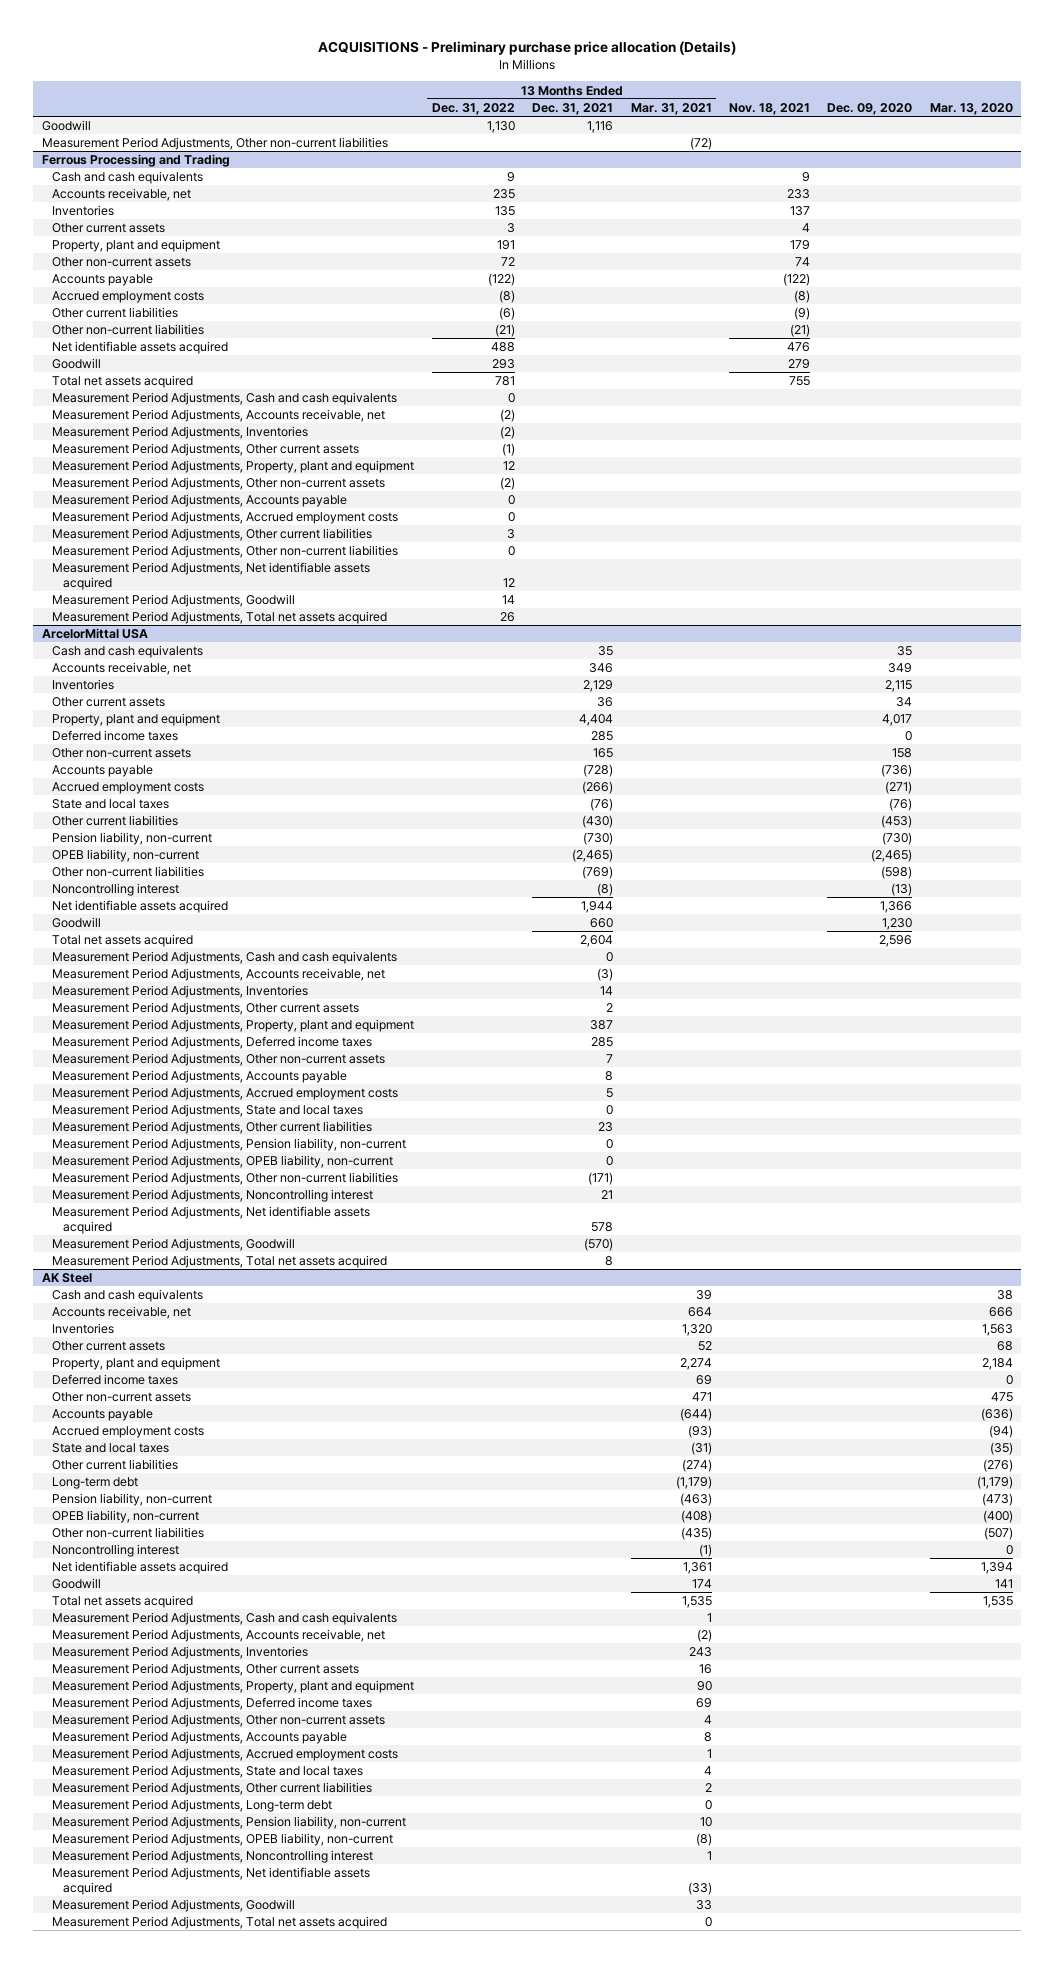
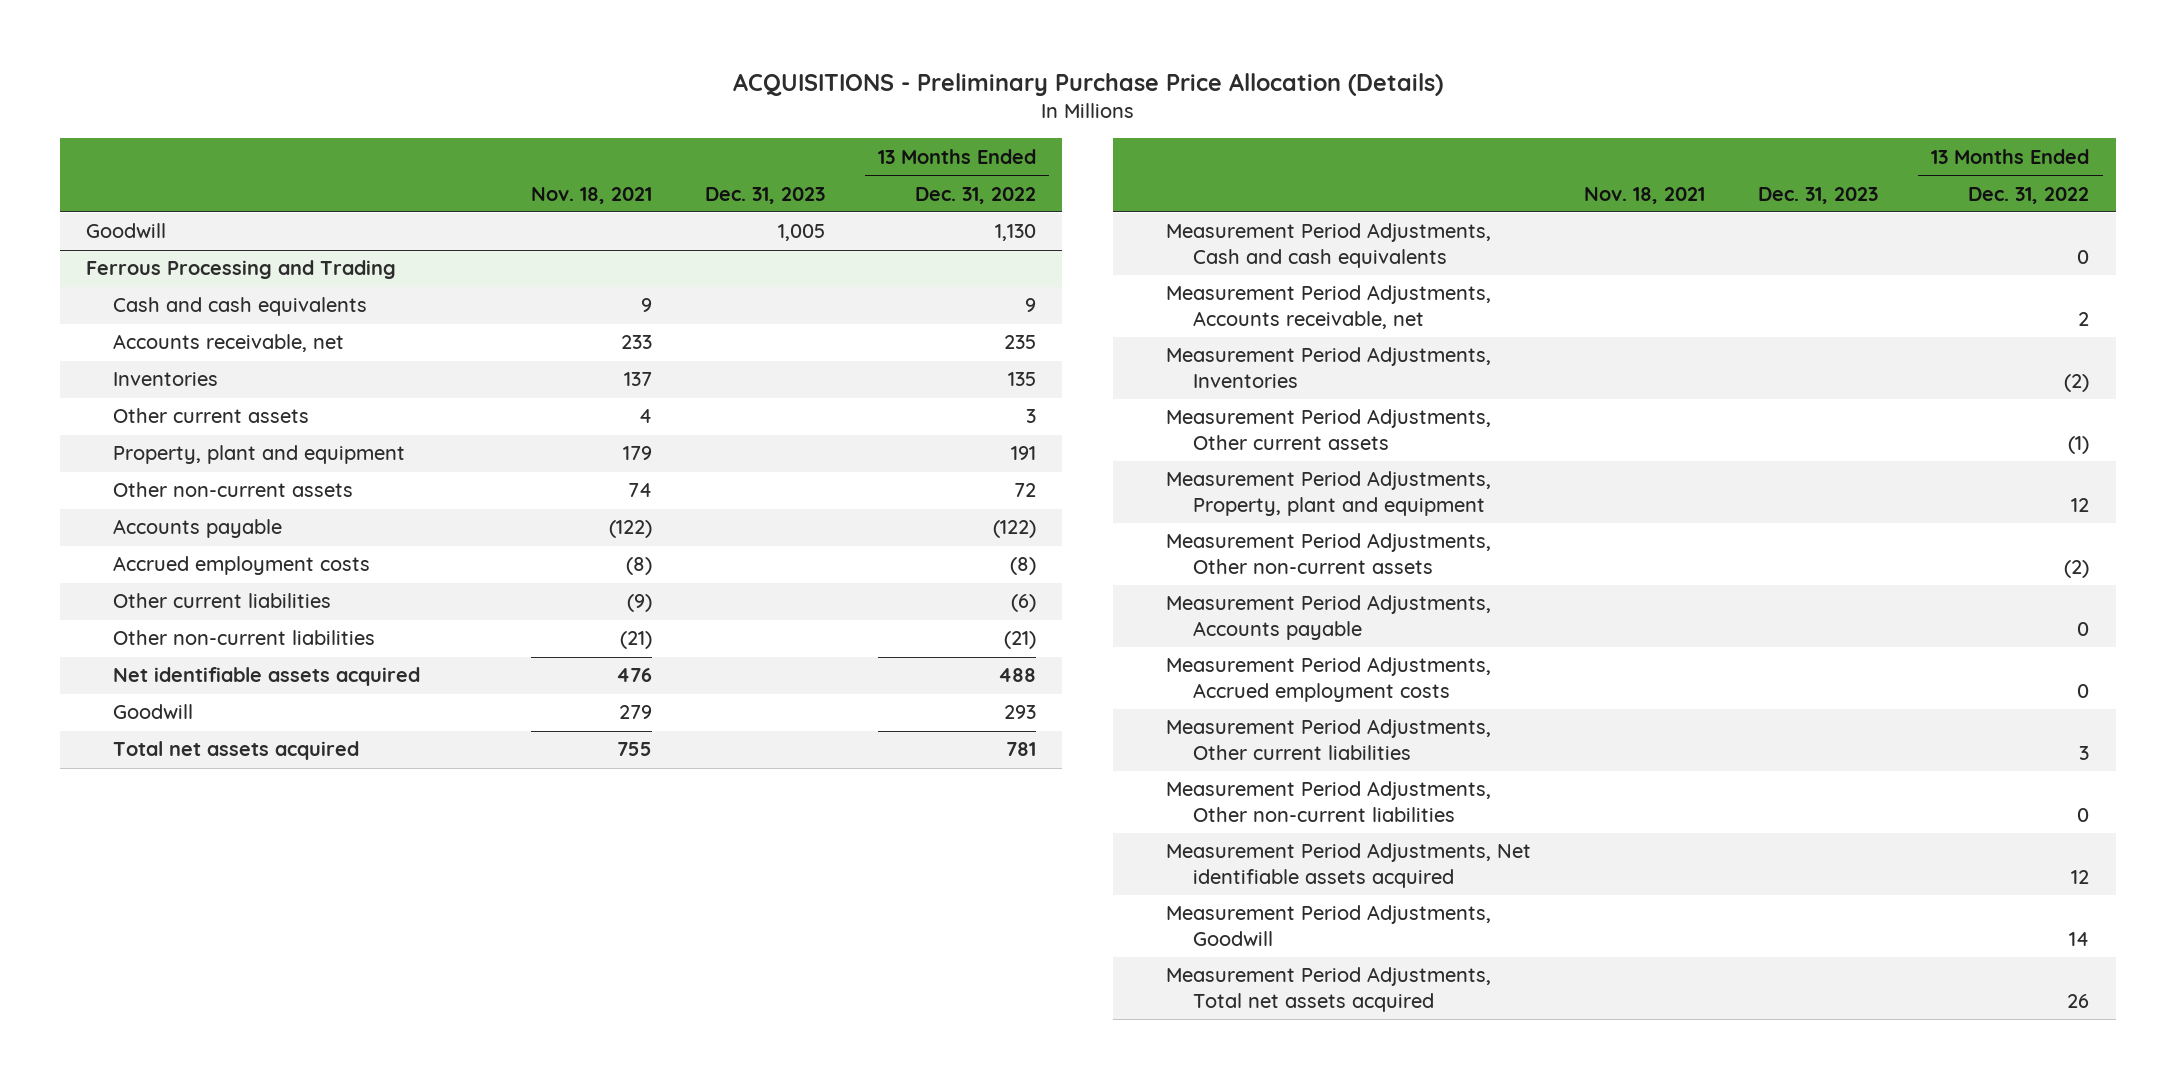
[318,41,737,56] ACQUISITIONS - Preliminary purchase price allocation (Details) -> [732,72,1443,96] ACQUISITIONS - Preliminary Purchase Price Allocation (Details)
[532,102,614,115] Dec. 31, 2021 -> none
[630,102,712,115] Mar. 31, 2021 -> none
[827,102,913,115] Dec. 09, 2020 -> none
[929,102,1013,115] Mar. 13, 2020 -> none
none -> [704,186,825,204] Dec. 31, 2023
[41,137,388,151] Measurement Period Adjustments, Other non-current liabilities -> none
[499,409,515,423] (2) -> [2078,312,2090,327] 2
[41,628,148,640] ArcelorMittal USA -> none
[52,645,204,659] Cash and cash equivalents -> none
[52,662,192,676] Accounts receivable, net -> none
[52,679,115,691] Inventories -> none
[52,697,166,708] Other current assets -> none
[52,713,221,727] Property, plant and equipment -> none
[52,730,179,742] Deferred income taxes -> none
[52,748,192,759] Other non-current assets -> none
[52,765,154,778] Accounts payable -> none
[52,782,205,795] Accrued employment costs -> none
[52,799,170,810] State and local taxes -> none
[52,815,179,827] Other current liabilities -> none
[52,832,213,846] Pension liability, non-current -> none
[52,849,200,863] OPEB liability, non-current -> none
[52,866,205,878] Other non-current liabilities -> none
[52,883,180,897] Noncontrolling interest -> none
[52,900,229,914] Net identifiable assets acquired -> none
[52,917,102,929] Goodwill -> none
[52,934,194,948] Total net assets acquired -> none
[52,951,398,965] Measurement Period Adjustments, Cash and cash equivalents -> none
[52,968,386,982] Measurement Period Adjustments, Accounts receivable, net -> none
[52,985,309,999] Measurement Period Adjustments, Inventories -> none
[52,1002,360,1016] Measurement Period Adjustments, Other current assets -> none
[52,1019,415,1033] Measurement Period Adjustments, Property, plant and equipment -> none
[52,1036,373,1050] Measurement Period Adjustments, Deferred income taxes -> none
[52,1053,386,1067] Measurement Period Adjustments, Other non-current assets -> none
[52,1070,348,1084] Measurement Period Adjustments, Accounts payable -> none
[52,1087,399,1101] Measurement Period Adjustments, Accrued employment costs -> none
[52,1104,364,1118] Measurement Period Adjustments, State and local taxes -> none
[52,1121,373,1135] Measurement Period Adjustments, Other current liabilities -> none
[52,1138,407,1152] Measurement Period Adjustments, Pension liability, non-current -> none
[52,1155,394,1169] Measurement Period Adjustments, OPEB liability, non-current -> none
[52,1172,399,1186] Measurement Period Adjustments, Other non-current liabilities -> none
[52,1189,374,1203] Measurement Period Adjustments, Noncontrolling interest -> none
[52,1206,371,1234] Measurement Period Adjustments, Net identifiable assets acquired -> none
[52,1238,296,1252] Measurement Period Adjustments, Goodwill -> none
[52,1255,388,1269] Measurement Period Adjustments, Total net assets acquired -> none
[41,1273,92,1284] AK Steel -> none
[52,1289,204,1303] Cash and cash equivalents -> none
[52,1306,192,1320] Accounts receivable, net -> none
[52,1323,115,1335] Inventories -> none
[52,1341,166,1352] Other current assets -> none
[52,1357,221,1371] Property, plant and equipment -> none
[52,1374,179,1386] Deferred income taxes -> none
[52,1392,192,1403] Other non-current assets -> none
[52,1409,154,1422] Accounts payable -> none
[52,1426,205,1439] Accrued employment costs -> none
[52,1443,170,1454] State and local taxes -> none
[52,1459,179,1471] Other current liabilities -> none
[52,1477,139,1490] Long-term debt -> none
[52,1493,213,1507] Pension liability, non-current -> none
[52,1510,200,1524] OPEB liability, non-current -> none
[52,1527,205,1539] Other non-current liabilities -> none
[52,1544,180,1558] Noncontrolling interest -> none
[52,1561,229,1575] Net identifiable assets acquired -> none
[52,1578,102,1590] Goodwill -> none
[52,1595,194,1609] Total net assets acquired -> none
[52,1612,398,1626] Measurement Period Adjustments, Cash and cash equivalents -> none
[52,1629,386,1643] Measurement Period Adjustments, Accounts receivable, net -> none
[52,1646,309,1660] Measurement Period Adjustments, Inventories -> none
[52,1663,360,1677] Measurement Period Adjustments, Other current assets -> none
[52,1680,415,1694] Measurement Period Adjustments, Property, plant and equipment -> none
[52,1697,373,1711] Measurement Period Adjustments, Deferred income taxes -> none
[52,1714,386,1728] Measurement Period Adjustments, Other non-current assets -> none
[52,1731,348,1745] Measurement Period Adjustments, Accounts payable -> none
[52,1748,399,1762] Measurement Period Adjustments, Accrued employment costs -> none
[52,1765,364,1779] Measurement Period Adjustments, State and local taxes -> none
[52,1782,373,1796] Measurement Period Adjustments, Other current liabilities -> none
[52,1799,333,1813] Measurement Period Adjustments, Long-term debt -> none
[52,1816,407,1830] Measurement Period Adjustments, Pension liability, non-current -> none
[52,1833,394,1847] Measurement Period Adjustments, OPEB liability, non-current -> none
[52,1850,374,1864] Measurement Period Adjustments, Noncontrolling interest -> none
[52,1867,371,1895] Measurement Period Adjustments, Net identifiable assets acquired -> none
[52,1899,296,1913] Measurement Period Adjustments, Goodwill -> none
[52,1916,388,1930] Measurement Period Adjustments, Total net assets acquired -> none

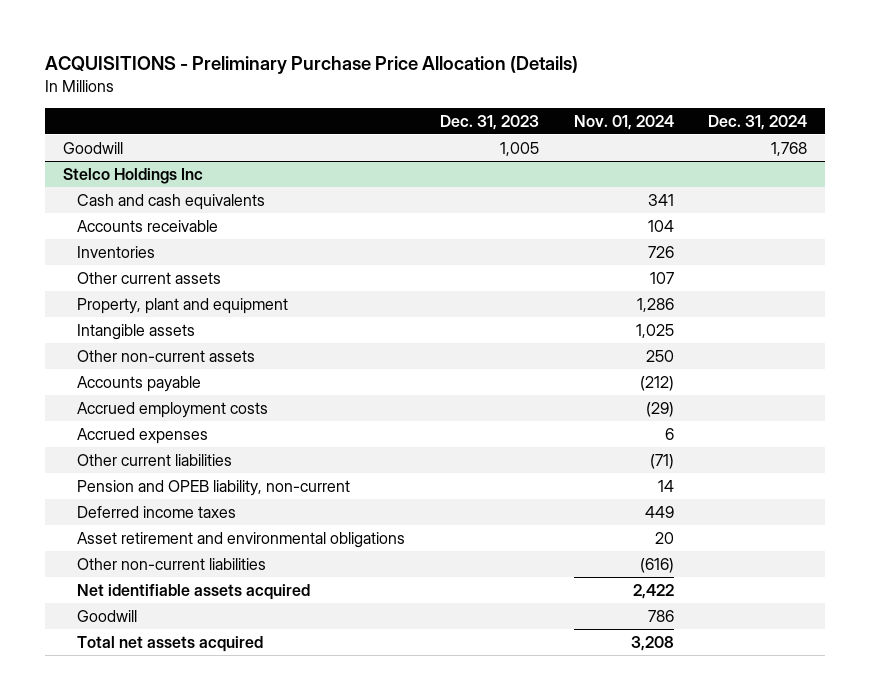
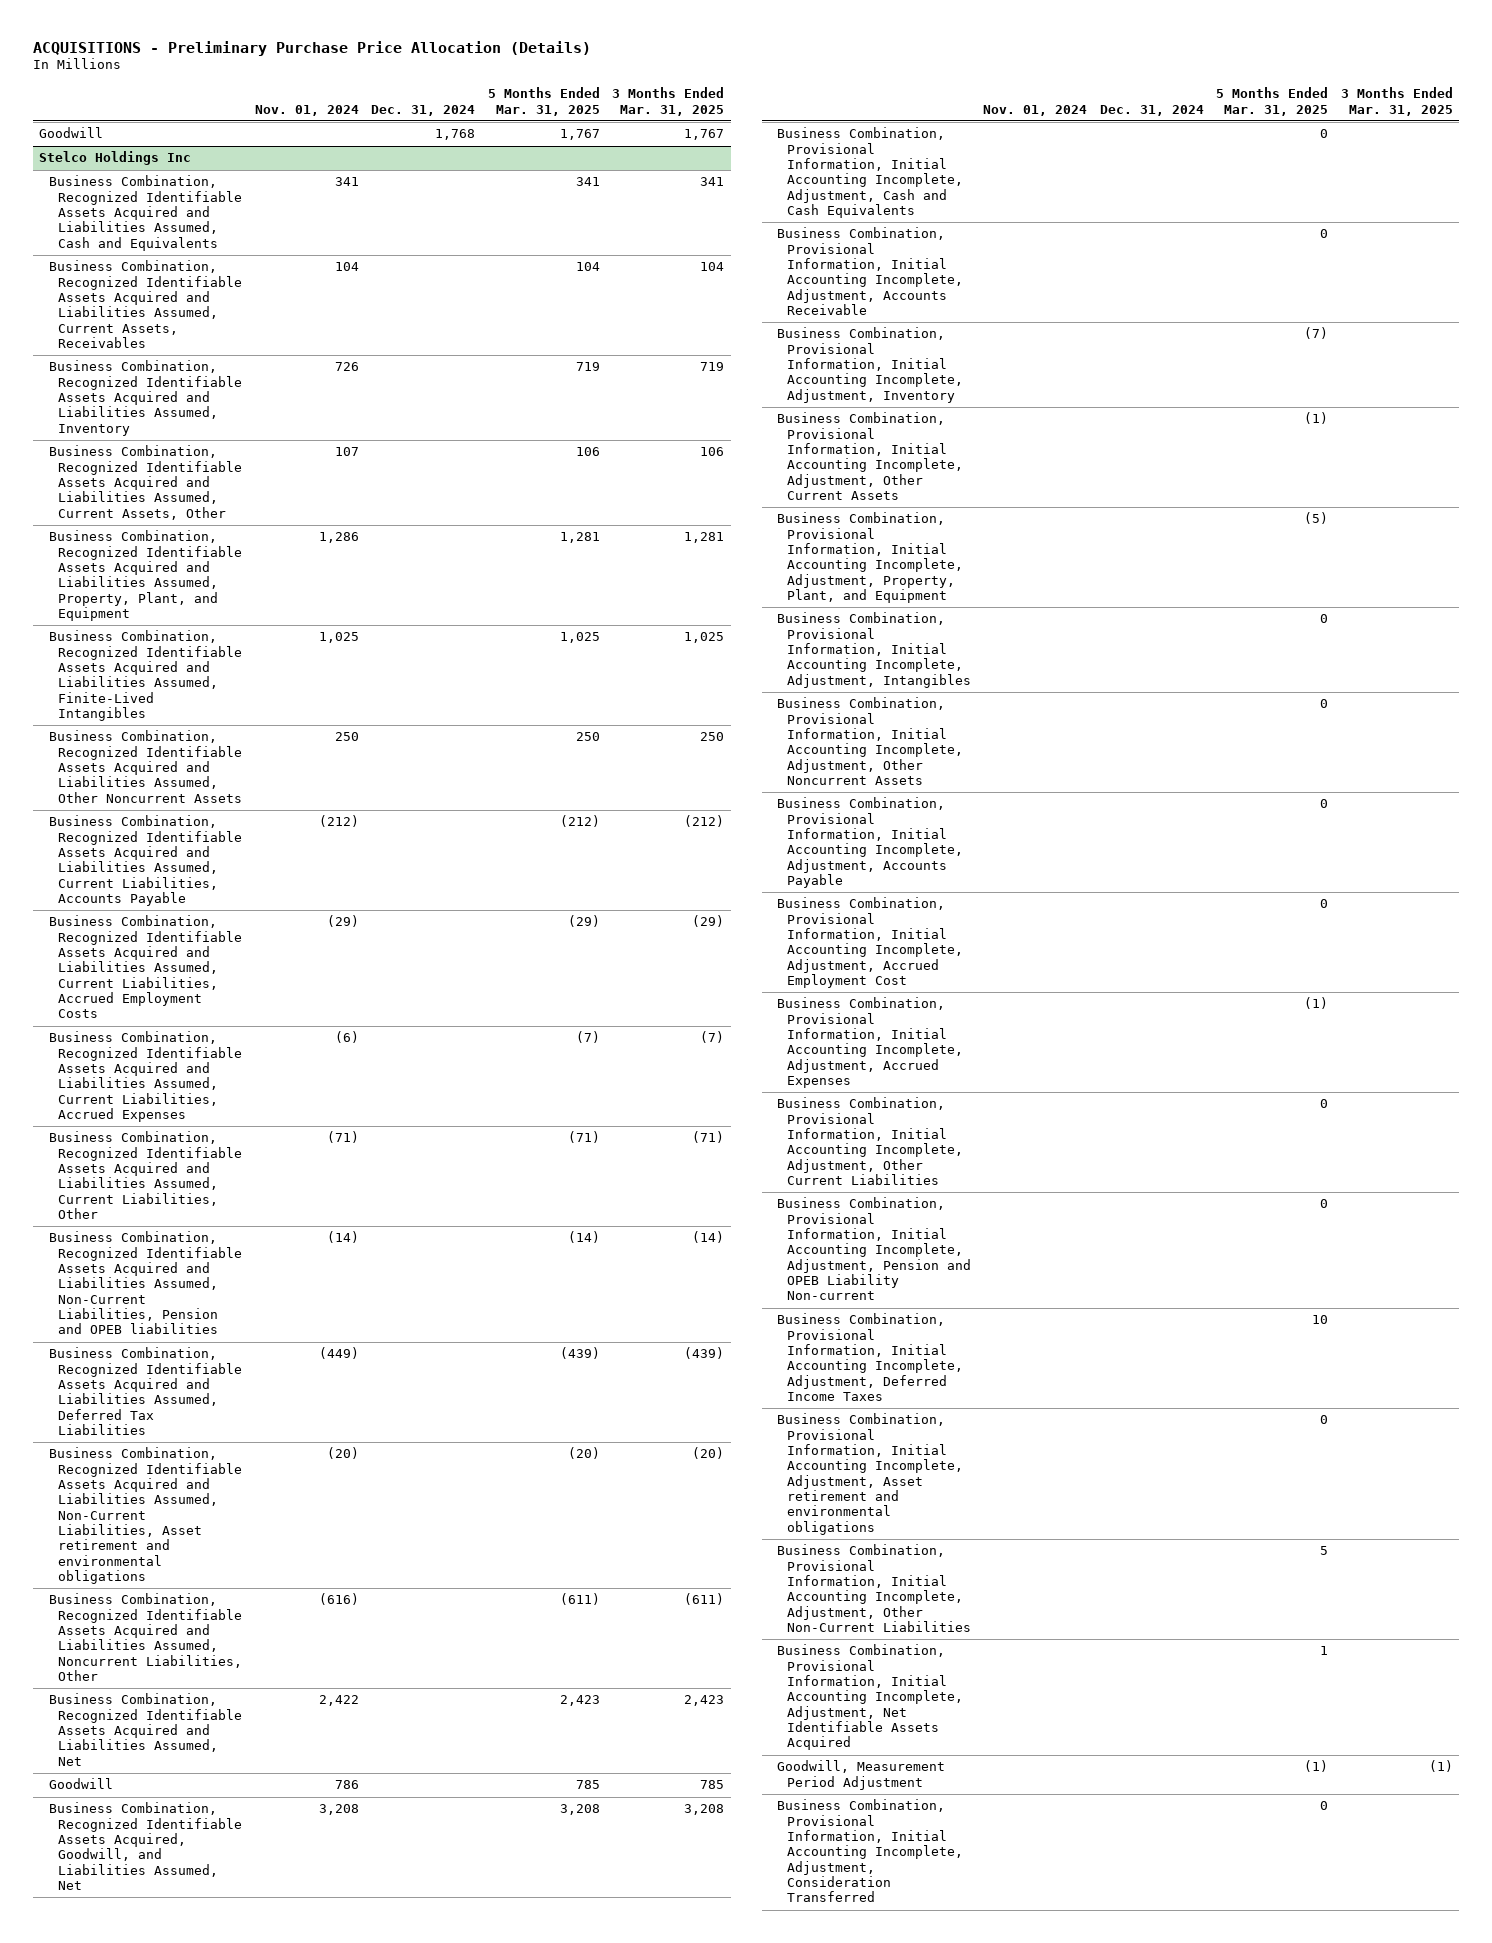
[440,114,540,130] Dec. 31, 2023 -> none
none -> [487,87,600,116] 5 Months Ended Mar. 31, 2025
none -> [612,87,725,116] 3 Months Ended Mar. 31, 2025
[77,427,209,444] Accrued expenses -> none
[77,505,237,518] Deferred income taxes -> none
[77,193,266,210] Cash and cash equivalents -> [48,175,243,251] Business Combination, Recognized Identifiable Assets Acquired and Liabilities Assumed, Cash and Equivalents
[77,219,219,232] Accounts receivable -> [48,260,243,348] Business Combination, Recognized Identifiable Assets Acquired and Liabilities Assumed, Current Assets, Receivables
[77,245,156,258] Inventories -> [48,360,243,436] Business Combination, Recognized Identifiable Assets Acquired and Liabilities Assumed, Inventory
[77,271,222,284] Other current assets -> [48,445,243,520] Business Combination, Recognized Identifiable Assets Acquired and Liabilities Assumed, Current Assets, Other
[77,297,289,314] Property, plant and equipment -> [48,530,243,621] Business Combination, Recognized Identifiable Assets Acquired and Liabilities Assumed, Property, Plant, and Equipment
[77,323,196,340] Intangible assets -> [48,630,243,721] Business Combination, Recognized Identifiable Assets Acquired and Liabilities Assumed, Finite-Lived Intangibles
[77,349,256,362] Other non-current assets -> [48,730,243,803] Business Combination, Recognized Identifiable Assets Acquired and Liabilities Assumed, Other Noncurrent Assets
[77,375,202,392] Accounts payable -> [48,815,243,906] Business Combination, Recognized Identifiable Assets Acquired and Liabilities Assumed, Current Liabilities, Accounts Payable
[77,401,269,418] Accrued employment costs -> [48,915,243,1019] Business Combination, Recognized Identifiable Assets Acquired and Liabilities Assumed, Current Liabilities, Accrued Employment Costs
none -> [48,1031,243,1122] Business Combination, Recognized Identifiable Assets Acquired and Liabilities Assumed, Current Liabilities, Accrued Expenses
[77,453,233,466] Other current liabilities -> [48,1131,243,1219] Business Combination, Recognized Identifiable Assets Acquired and Liabilities Assumed, Current Liabilities, Other
[77,479,351,496] Pension and OPEB liability, non-current -> [48,1231,243,1335] Business Combination, Recognized Identifiable Assets Acquired and Liabilities Assumed, Non-Current Liabilities, Pension and OPEB liabilities
[657,479,674,492] 14 -> [326,1231,359,1244] (14)
none -> [48,1347,243,1435] Business Combination, Recognized Identifiable Assets Acquired and Liabilities Assumed, Deferred Tax Liabilities
[77,531,406,548] Asset retirement and environmental obligations -> [48,1447,243,1584] Business Combination, Recognized Identifiable Assets Acquired and Liabilities Assumed, Non-Current Liabilities, Asset retirement and environmental obligations
[654,531,674,544] 20 -> [326,1447,359,1460] (20)
[77,557,267,570] Other non-current liabilities -> [48,1593,243,1681] Business Combination, Recognized Identifiable Assets Acquired and Liabilities Assumed, Noncurrent Liabilities, Other
[77,583,311,600] Net identifiable assets acquired -> [48,1693,243,1766] Business Combination, Recognized Identifiable Assets Acquired and Liabilities Assumed, Net
[77,635,264,652] Total net assets acquired -> [48,1802,243,1890] Business Combination, Recognized Identifiable Assets Acquired, Goodwill, and Liabilities Assumed, Net
none -> [777,127,963,218] Business Combination, Provisional Information, Initial Accounting Incomplete, Adjustment, Cash and Cash Equivalents
none -> [777,227,963,315] Business Combination, Provisional Information, Initial Accounting Incomplete, Adjustment, Accounts Receivable
none -> [777,327,963,403] Business Combination, Provisional Information, Initial Accounting Incomplete, Adjustment, Inventory
none -> [777,412,963,500] Business Combination, Provisional Information, Initial Accounting Incomplete, Adjustment, Other Current Assets
none -> [777,512,963,603] Business Combination, Provisional Information, Initial Accounting Incomplete, Adjustment, Property, Plant, and Equipment
none -> [777,612,971,688] Business Combination, Provisional Information, Initial Accounting Incomplete, Adjustment, Intangibles
none -> [777,697,963,785] Business Combination, Provisional Information, Initial Accounting Incomplete, Adjustment, Other Noncurrent Assets
none -> [777,797,963,888] Business Combination, Provisional Information, Initial Accounting Incomplete, Adjustment, Accounts Payable
none -> [777,897,963,988] Business Combination, Provisional Information, Initial Accounting Incomplete, Adjustment, Accrued Employment Cost
none -> [777,997,963,1088] Business Combination, Provisional Information, Initial Accounting Incomplete, Adjustment, Accrued Expenses
none -> [777,1097,963,1185] Business Combination, Provisional Information, Initial Accounting Incomplete, Adjustment, Other Current Liabilities
none -> [777,1197,971,1301] Business Combination, Provisional Information, Initial Accounting Incomplete, Adjustment, Pension and OPEB Liability Non-current
none -> [777,1313,963,1401] Business Combination, Provisional Information, Initial Accounting Incomplete, Adjustment, Deferred Income Taxes
none -> [777,1413,963,1535] Business Combination, Provisional Information, Initial Accounting Incomplete, Adjustment, Asset retirement and environmental obligations
none -> [777,1544,971,1632] Business Combination, Provisional Information, Initial Accounting Incomplete, Adjustment, Other Non-Current Liabilities
none -> [777,1644,963,1751] Business Combination, Provisional Information, Initial Accounting Incomplete, Adjustment, Net Identifiable Assets Acquired
none -> [777,1760,946,1790] Goodwill, Measurement Period Adjustment
none -> [777,1799,963,1903] Business Combination, Provisional Information, Initial Accounting Incomplete, Adjustment, Consideration Transferred

